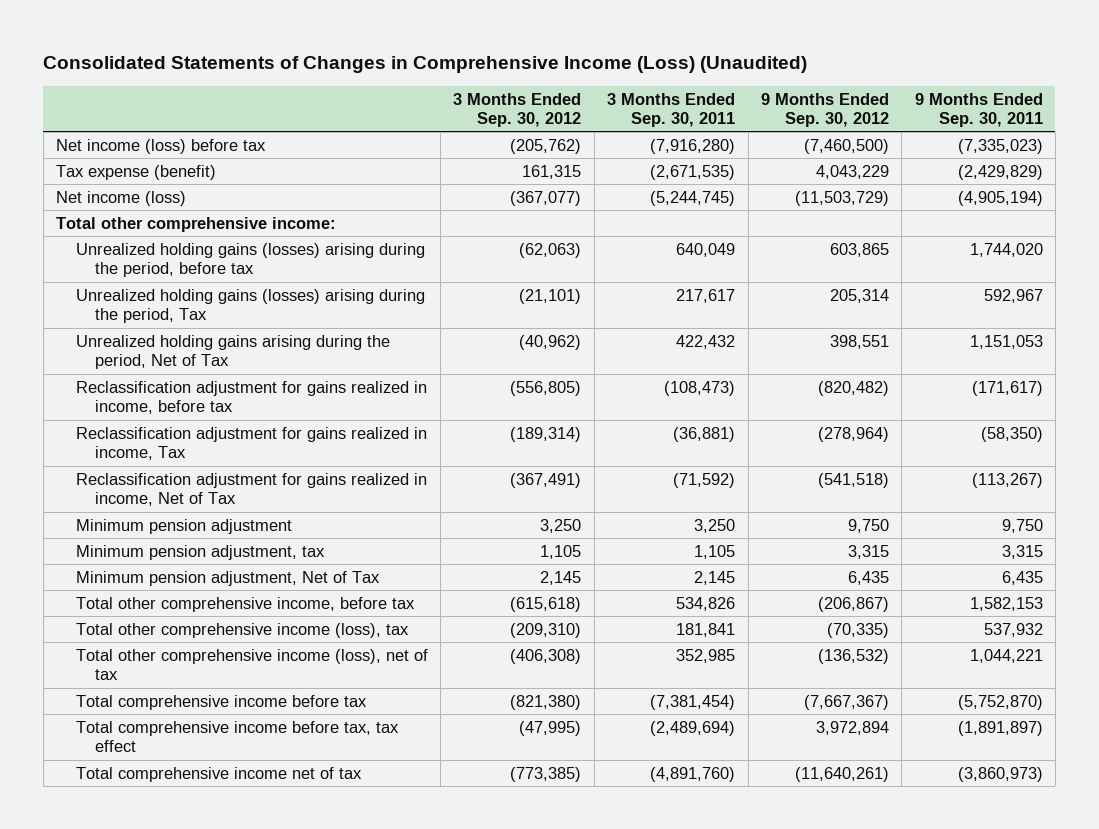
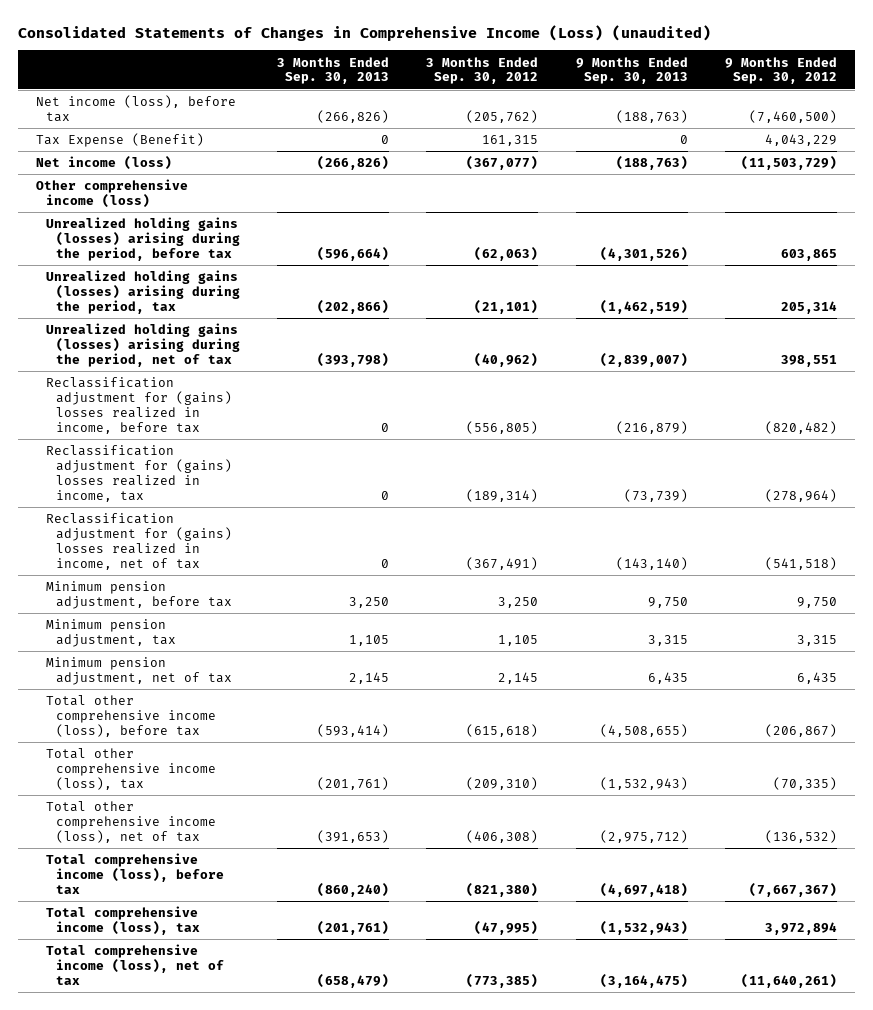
[43,56,808,74] Consolidated Statements of Changes in Comprehensive Income (Loss) (Unaudited) -> [17,24,711,41] Consolidated Statements of Changes in Comprehensive Income (Loss) (unaudited)
[607,92,736,127] 3 Months Ended Sep. 30, 2011 -> none
[914,92,1043,127] 9 Months Ended Sep. 30, 2011 -> none
none -> [277,56,390,85] 3 Months Ended Sep. 30, 2013
none -> [575,56,688,85] 9 Months Ended Sep. 30, 2013
[56,138,267,154] Net income (loss) before tax -> [36,95,237,123] Net income (loss), before tax
[56,164,217,180] Tax expense (benefit) -> [36,133,205,148] Tax Expense (Benefit)
[56,216,337,232] Total other comprehensive income: -> [36,179,189,209] Other comprehensive income (loss)
[75,288,425,324] Unrealized holding gains (losses) arising during the period, Tax -> [46,270,240,315] Unrealized holding gains (losses) arising during the period, tax
[75,334,390,370] Unrealized holding gains arising during the period, Net of Tax -> [46,323,240,368] Unrealized holding gains (losses) arising during the period, net of tax
[75,380,427,415] Reclassification adjustment for gains realized in income, before tax -> [46,377,232,434] Reclassification adjustment for (gains) losses realized in income, before tax
[75,426,427,461] Reclassification adjustment for gains realized in income, Tax -> [46,445,232,502] Reclassification adjustment for (gains) losses realized in income, tax
[75,472,427,507] Reclassification adjustment for gains realized in income, Net of Tax -> [46,513,232,570] Reclassification adjustment for (gains) losses realized in income, net of tax
[75,518,292,534] Minimum pension adjustment -> [46,581,232,610] Minimum pension adjustment, before tax
[75,570,380,586] Minimum pension adjustment, Net of Tax -> [46,657,232,686] Minimum pension adjustment, net of tax
[75,596,415,612] Total other comprehensive income, before tax -> [46,695,216,738] Total other comprehensive income (loss), before tax
[75,694,367,710] Total comprehensive income before tax -> [46,853,224,895] Total comprehensive income (loss), before tax
[75,720,399,753] Total comprehensive income before tax, tax effect -> [46,906,200,936] Total comprehensive income (loss), tax
[75,766,362,782] Total comprehensive income net of tax -> [46,944,224,986] Total comprehensive income (loss), net of tax

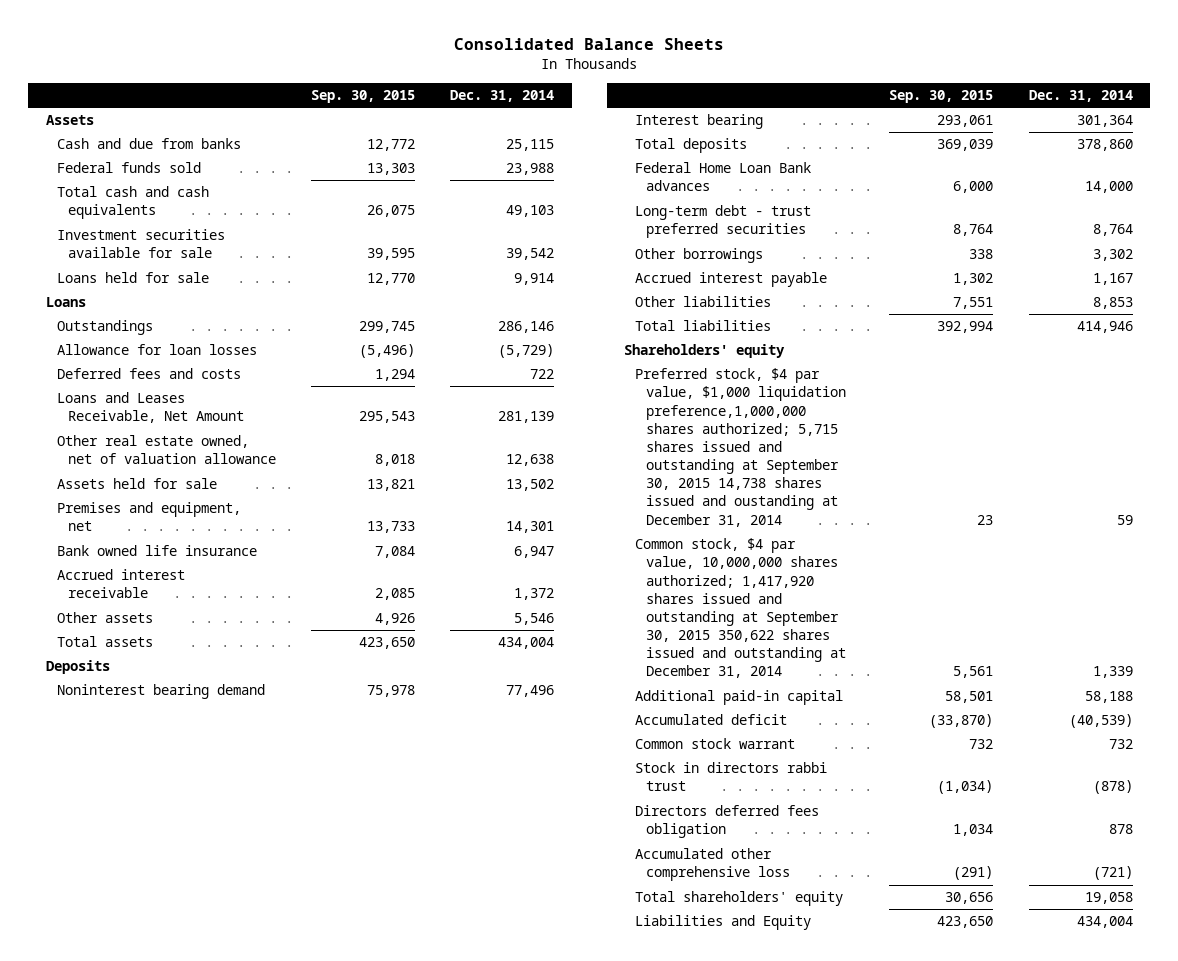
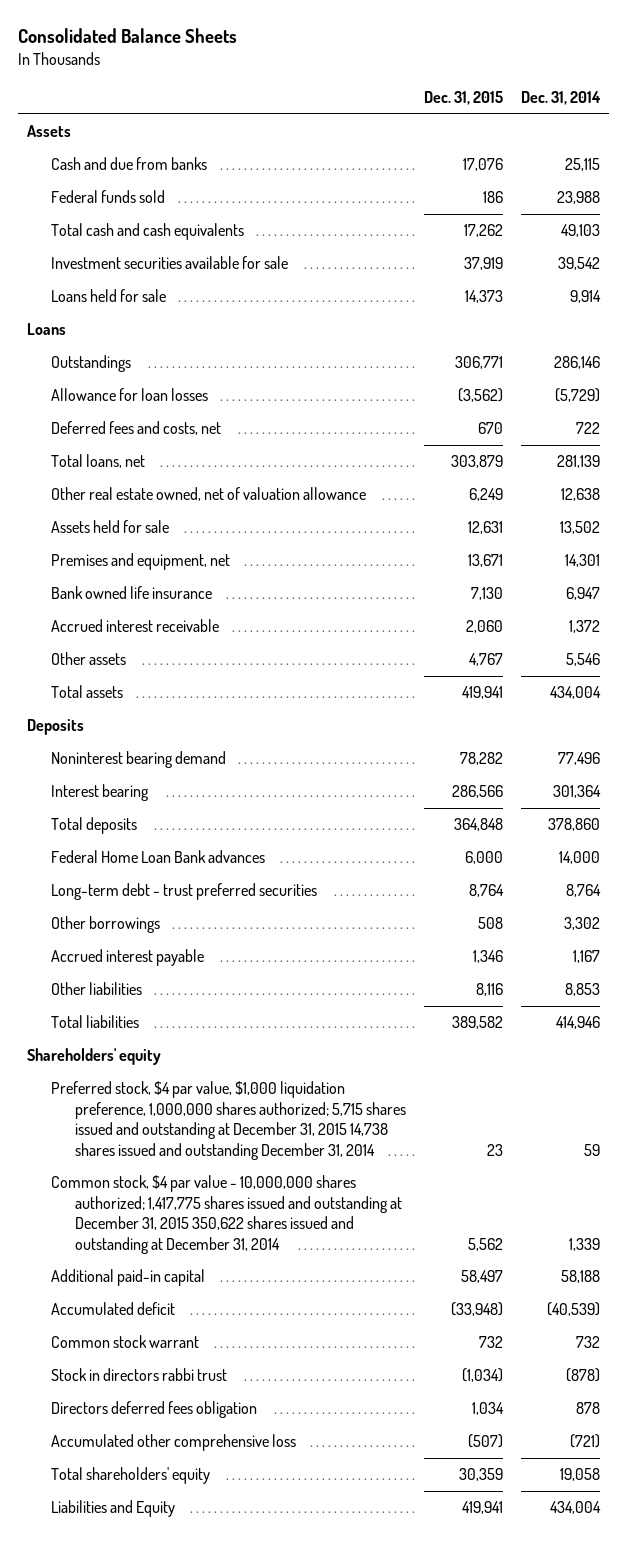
[310,90,415,104] Sep. 30, 2015 -> none
none -> [424,91,504,106] Dec. 31, 2015
[56,368,241,380] Deferred fees and costs -> [51,421,222,436] Deferred fees and costs, net
[56,392,244,424] Loans and Leases Receivable, Net Amount -> [51,454,146,469] Total loans, net
[635,368,847,527] Preferred stock, $4 par value, $1,000 liquidation preference,1,000,000 shares authorized; 5,715 shares issued and outstanding at September 30, 2015 14,738 shares issued and oustanding at December 31, 2014 -> [51,1081,407,1160] Preferred stock, $4 par value, $1,000 liquidation preference, 1,000,000 shares authorized; 5,715 shares issued and outstanding at December 31, 2015 14,738 shares issued and outstanding December 31, 2014
[635,538,847,679] Common stock, $4 par value, 10,000,000 shares authorized; 1,417,920 shares issued and outstanding at September 30, 2015 350,622 shares issued and outstanding at December 31, 2014 -> [51,1175,403,1254] Common stock, $4 par value - 10,000,000 shares authorized; 1,417,775 shares issued and outstanding at December 31, 2015 350,622 shares issued and outstanding at December 31, 2014

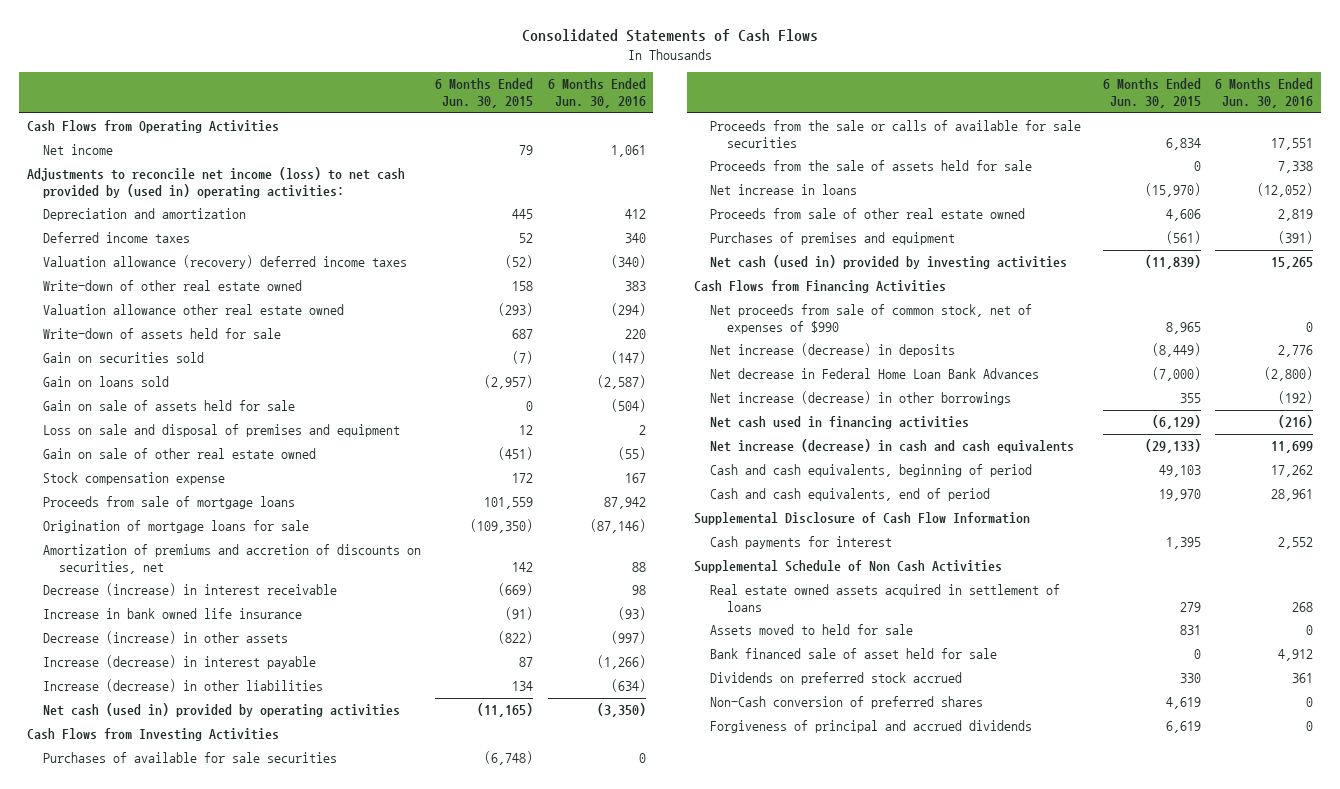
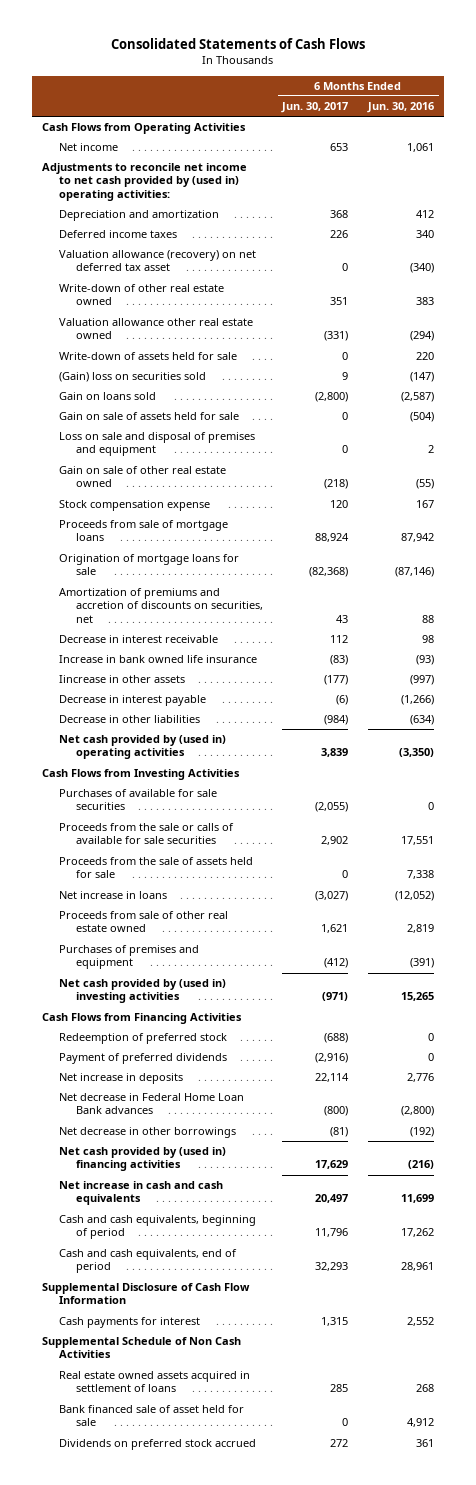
[435,78,534,109] 6 Months Ended Jun. 30, 2015 -> none
none -> [281,102,349,114] Jun. 30, 2017
[26,167,405,199] Adjustments to reconcile net income (loss) to net cash provided by (used in) operating activities: -> [41,163,247,201] Adjustments to reconcile net income to net cash provided by (used in) operating activities:
[42,255,407,270] Valuation allowance (recovery) deferred income taxes -> [58,250,256,272] Valuation allowance (recovery) on net deferred tax asset
[42,352,204,364] Gain on securities sold -> [58,372,206,383] (Gain) loss on securities sold
[42,583,337,597] Decrease (increase) in interest receivable -> [58,635,218,644] Decrease in interest receivable
[42,631,288,645] Decrease (increase) in other assets -> [58,675,185,684] Iincrease in other assets
[42,655,316,670] Increase (decrease) in interest payable -> [58,695,206,707] Decrease in interest payable
[42,679,323,693] Increase (decrease) in other liabilities -> [58,715,200,724] Decrease in other liabilities
[42,703,400,718] Net cash (used in) provided by operating activities -> [58,735,226,760] Net cash provided by (used in) operating activities
[710,255,1068,270] Net cash (used in) provided by investing activities -> [58,979,226,1004] Net cash provided by (used in) investing activities
[710,304,1033,335] Net proceeds from sale of common stock, net of expenses of $990 -> none
none -> [58,1033,227,1045] Redeemption of preferred stock
none -> [58,1053,227,1065] Payment of preferred dividends
[710,343,956,358] Net increase (decrease) in deposits -> [58,1073,183,1085] Net increase in deposits
[710,368,1040,380] Net decrease in Federal Home Loan Bank Advances -> [58,1093,244,1115] Net decrease in Federal Home Loan Bank advances
[710,391,1012,406] Net increase (decrease) in other borrowings -> [58,1127,236,1139] Net decrease in other borrowings
[710,416,970,430] Net cash used in financing activities -> [58,1147,226,1172] Net cash provided by (used in) financing activities
[710,439,1075,454] Net increase (decrease) in cash and cash equivalents -> [58,1181,223,1206] Net increase in cash and cash equivalents
[710,624,914,636] Assets moved to held for sale -> none
[710,696,984,710] Non-Cash conversion of preferred shares -> none
[710,720,1033,734] Forgiveness of principal and accrued dividends -> none

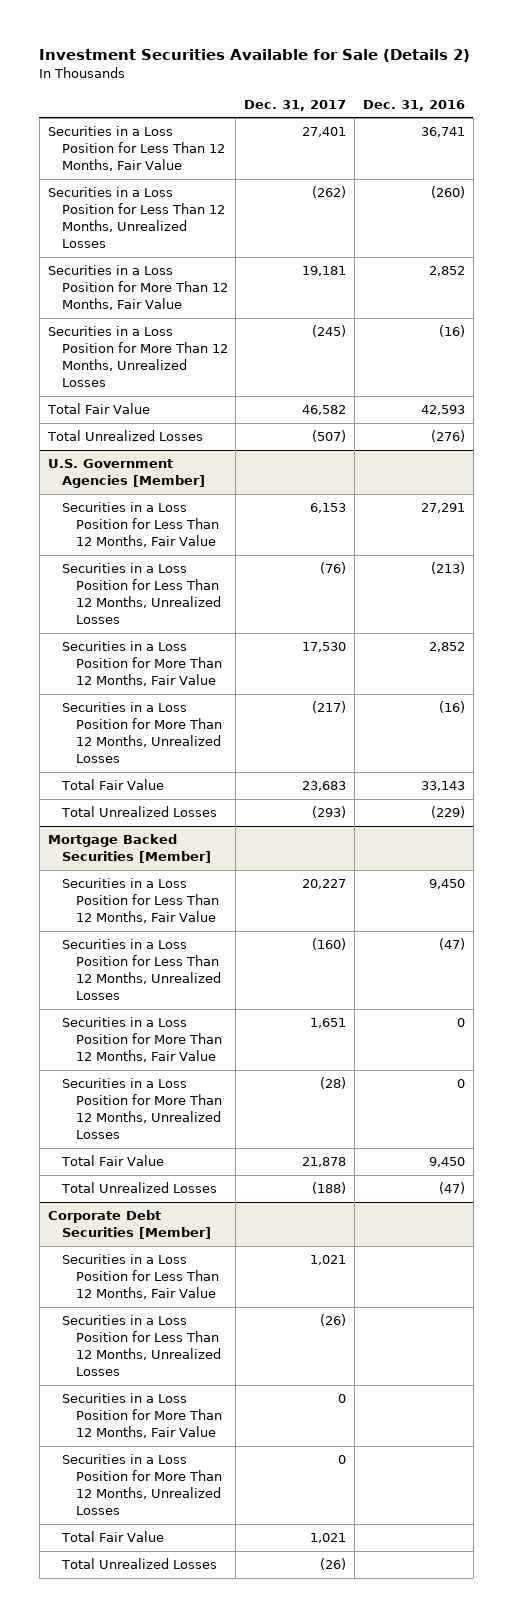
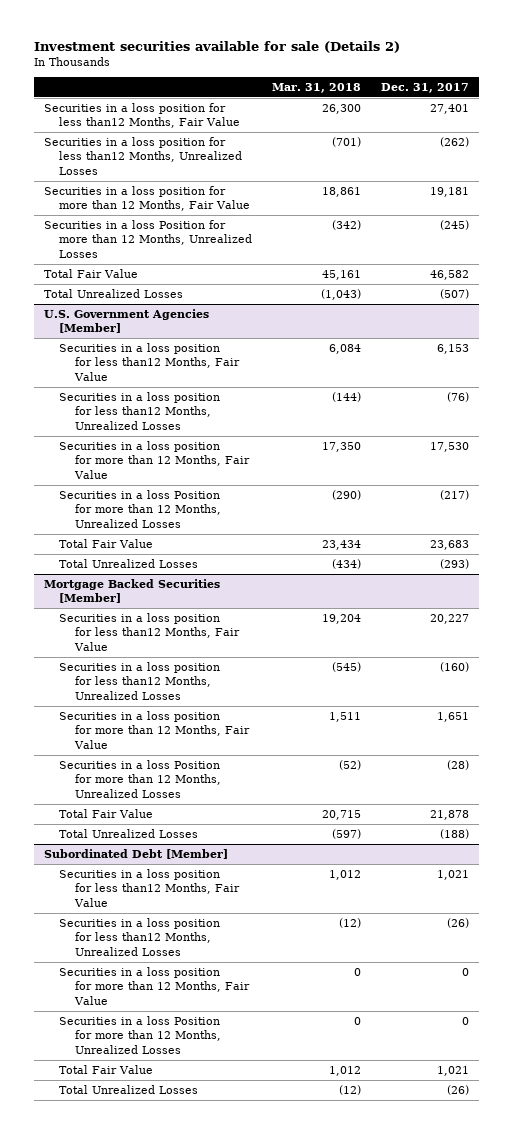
[39,48,471,62] Investment Securities Available for Sale (Details 2) -> [33,40,400,53] Investment securities available for sale (Details 2)
[362,99,465,111] Dec. 31, 2016 -> none
none -> [272,83,362,94] Mar. 31, 2018
[47,126,225,172] Securities in a Loss Position for Less Than 12 Months, Fair Value -> [43,102,241,129] Securities in a loss position for less than12 Months, Fair Value
[47,187,225,249] Securities in a Loss Position for Less Than 12 Months, Unrealized Losses -> [43,136,243,175] Securities in a loss position for less than12 Months, Unrealized Losses
[47,265,228,311] Securities in a Loss Position for More Than 12 Months, Fair Value -> [43,185,251,212] Securities in a loss position for more than 12 Months, Fair Value
[47,326,228,388] Securities in a Loss Position for More Than 12 Months, Unrealized Losses -> [43,219,253,258] Securities in a loss Position for more than 12 Months, Unrealized Losses
[61,502,219,548] Securities in a Loss Position for Less Than 12 Months, Fair Value -> [59,342,240,381] Securities in a loss position for less than12 Months, Fair Value
[61,563,221,625] Securities in a Loss Position for Less Than 12 Months, Unrealized Losses -> [59,391,221,430] Securities in a loss position for less than12 Months, Unrealized Losses
[61,641,222,687] Securities in a Loss Position for More Than 12 Months, Fair Value -> [59,440,250,479] Securities in a loss position for more than 12 Months, Fair Value
[61,702,222,764] Securities in a Loss Position for More Than 12 Months, Unrealized Losses -> [59,489,221,528] Securities in a loss Position for more than 12 Months, Unrealized Losses
[61,878,219,924] Securities in a Loss Position for Less Than 12 Months, Fair Value -> [59,612,240,651] Securities in a loss position for less than12 Months, Fair Value
[61,939,221,1001] Securities in a Loss Position for Less Than 12 Months, Unrealized Losses -> [59,661,221,700] Securities in a loss position for less than12 Months, Unrealized Losses
[61,1017,222,1063] Securities in a Loss Position for More Than 12 Months, Fair Value -> [59,710,250,749] Securities in a loss position for more than 12 Months, Fair Value
[61,1078,222,1140] Securities in a Loss Position for More Than 12 Months, Unrealized Losses -> [59,759,221,798] Securities in a loss Position for more than 12 Months, Unrealized Losses
[47,1210,211,1240] Corporate Debt Securities [Member] -> none
none -> [43,848,228,859] Subordinated Debt [Member]
[61,1254,219,1300] Securities in a Loss Position for Less Than 12 Months, Fair Value -> [59,868,240,907] Securities in a loss position for less than12 Months, Fair Value
[61,1315,221,1377] Securities in a Loss Position for Less Than 12 Months, Unrealized Losses -> [59,917,221,956] Securities in a loss position for less than12 Months, Unrealized Losses
[61,1393,222,1439] Securities in a Loss Position for More Than 12 Months, Fair Value -> [59,966,250,1005] Securities in a loss position for more than 12 Months, Fair Value
[61,1454,222,1516] Securities in a Loss Position for More Than 12 Months, Unrealized Losses -> [59,1015,221,1054] Securities in a loss Position for more than 12 Months, Unrealized Losses

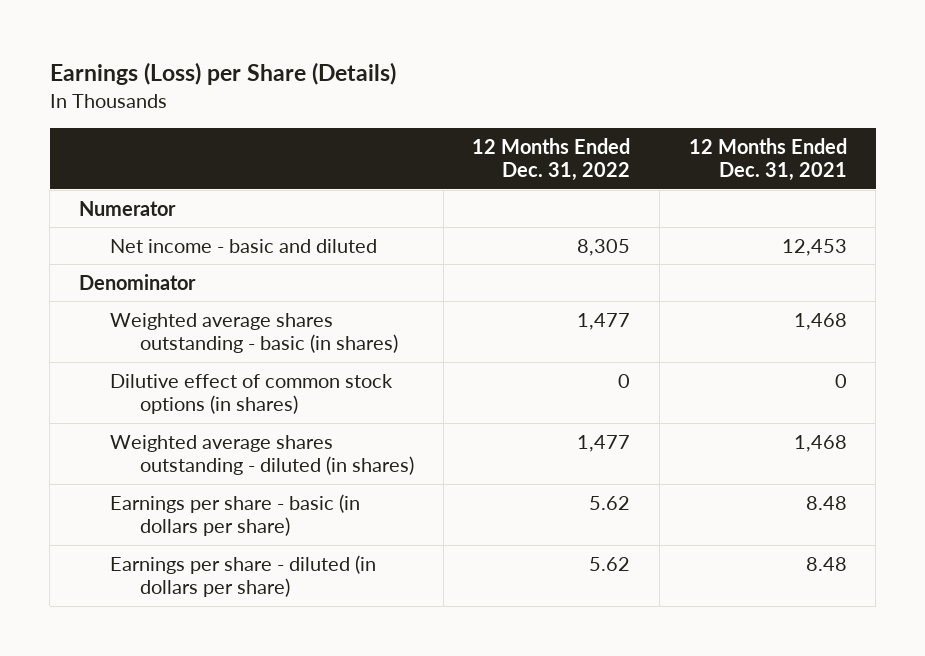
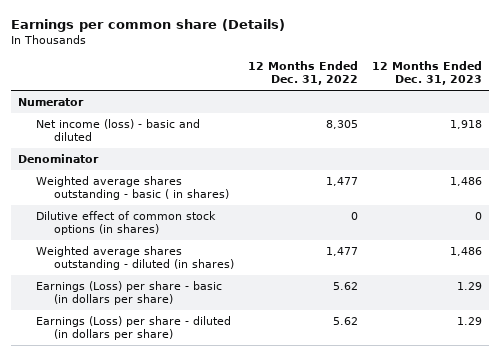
[49,61,396,85] Earnings (Loss) per Share (Details) -> [11,18,286,32] Earnings per common share (Details)
[688,137,847,182] 12 Months Ended Dec. 31, 2021 -> none
none -> [371,61,482,86] 12 Months Ended Dec. 31, 2023
[109,238,377,253] Net income - basic and diluted -> [36,119,201,142] Net income (loss) - basic and diluted
[109,312,399,354] Weighted average shares outstanding - basic (in shares) -> [36,176,229,201] Weighted average shares outstanding - basic ( in shares)
[109,493,360,537] Earnings per share - basic (in dollars per share) -> [36,281,223,306] Earnings (Loss) per share - basic (in dollars per share)
[109,554,376,598] Earnings per share - diluted (in dollars per share) -> [36,316,232,341] Earnings (Loss) per share - diluted (in dollars per share)

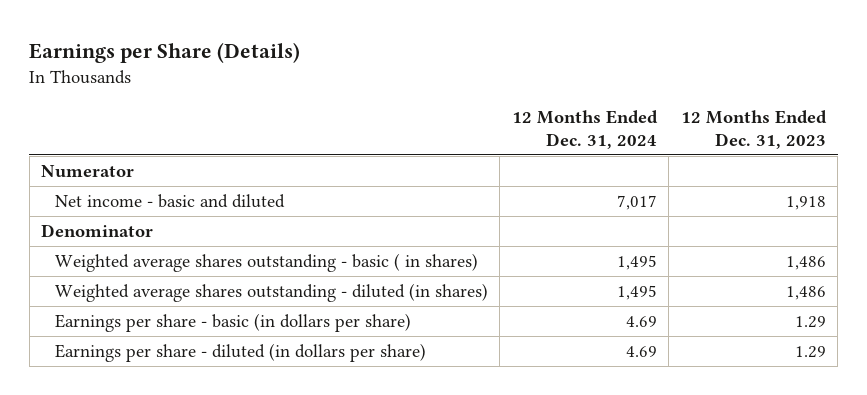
[11,18,286,32] Earnings per common share (Details) -> [29,42,301,64] Earnings per Share (Details)
[247,61,358,86] 12 Months Ended Dec. 31, 2022 -> none
none -> [511,109,658,150] 12 Months Ended Dec. 31, 2024
[36,119,201,142] Net income (loss) - basic and diluted -> [54,193,285,208] Net income - basic and diluted
[36,211,217,236] Dilutive effect of common stock options (in shares) -> none
[36,281,223,306] Earnings (Loss) per share - basic (in dollars per share) -> [54,312,411,332] Earnings per share - basic (in dollars per share)
[36,316,232,341] Earnings (Loss) per share - diluted (in dollars per share) -> [54,342,426,362] Earnings per share - diluted (in dollars per share)

